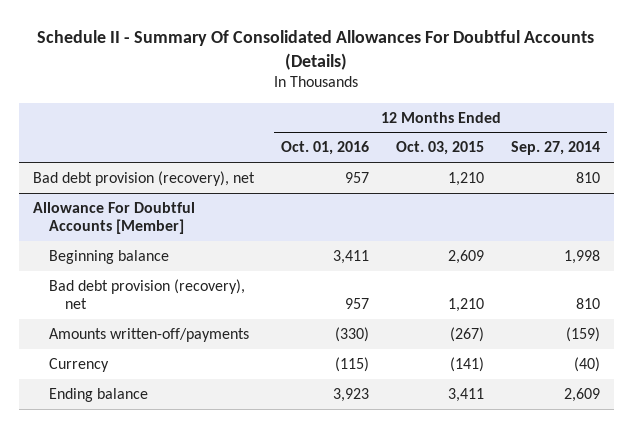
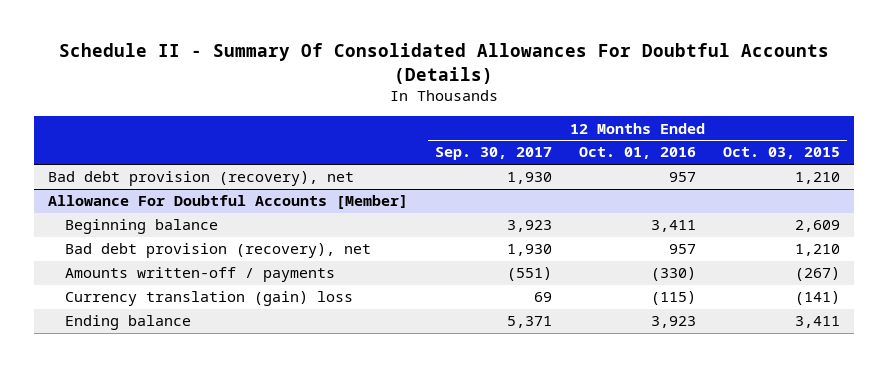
[511,141,601,156] Sep. 27, 2014 -> none
none -> [434,147,552,161] Sep. 30, 2017
[48,327,249,342] Amounts written-off/payments -> [65,267,336,283] Amounts written-off / payments
[48,357,109,372] Currency -> [65,291,354,307] Currency translation (gain) loss

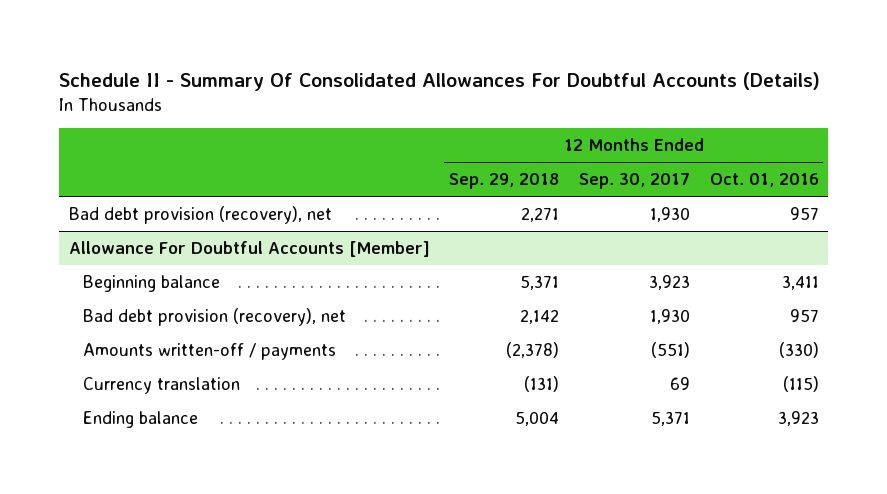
[723,147,841,160] Oct. 03, 2015 -> none
none -> [449,173,560,190] Sep. 29, 2018
[65,291,354,307] Currency translation (gain) loss -> [82,376,240,394] Currency translation

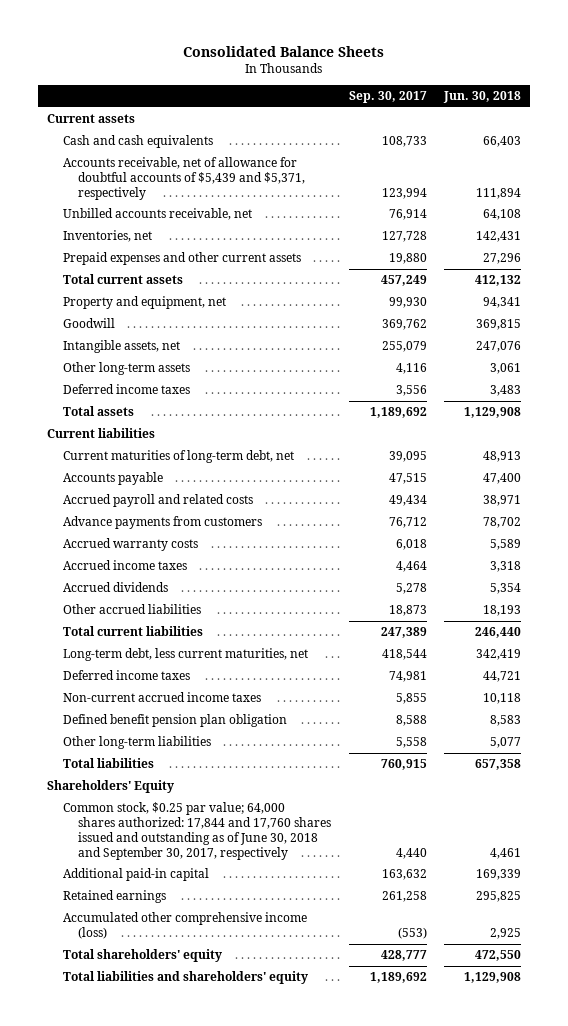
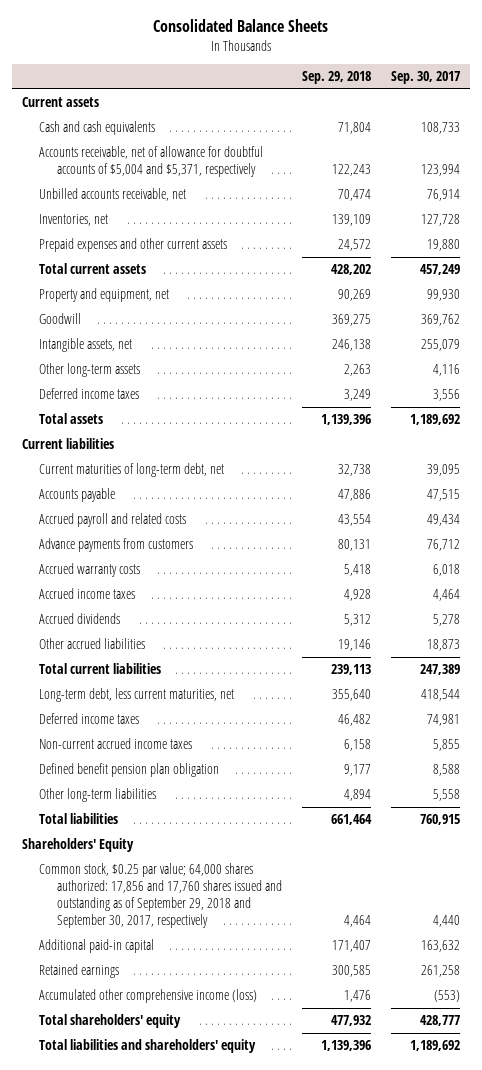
[443,91,522,104] Jun. 30, 2018 -> none
none -> [301,71,371,85] Sep. 29, 2018
[62,157,306,200] Accounts receivable, net of allowance for doubtful accounts of $5,439 and $5,371, respectively -> [39,146,264,178] Accounts receivable, net of allowance for doubtful accounts of $5,004 and $5,371, respectively
[62,802,332,860] Common stock, $0.25 par value; 64,000 shares authorized: 17,844 and 17,760 shares issued and outstanding as of June 30, 2018 and September 30, 2017, respectively -> [39,863,282,928] Common stock, $0.25 par value; 64,000 shares authorized: 17,856 and 17,760 shares issued and outstanding as of September 29, 2018 and September 30, 2017, respectively

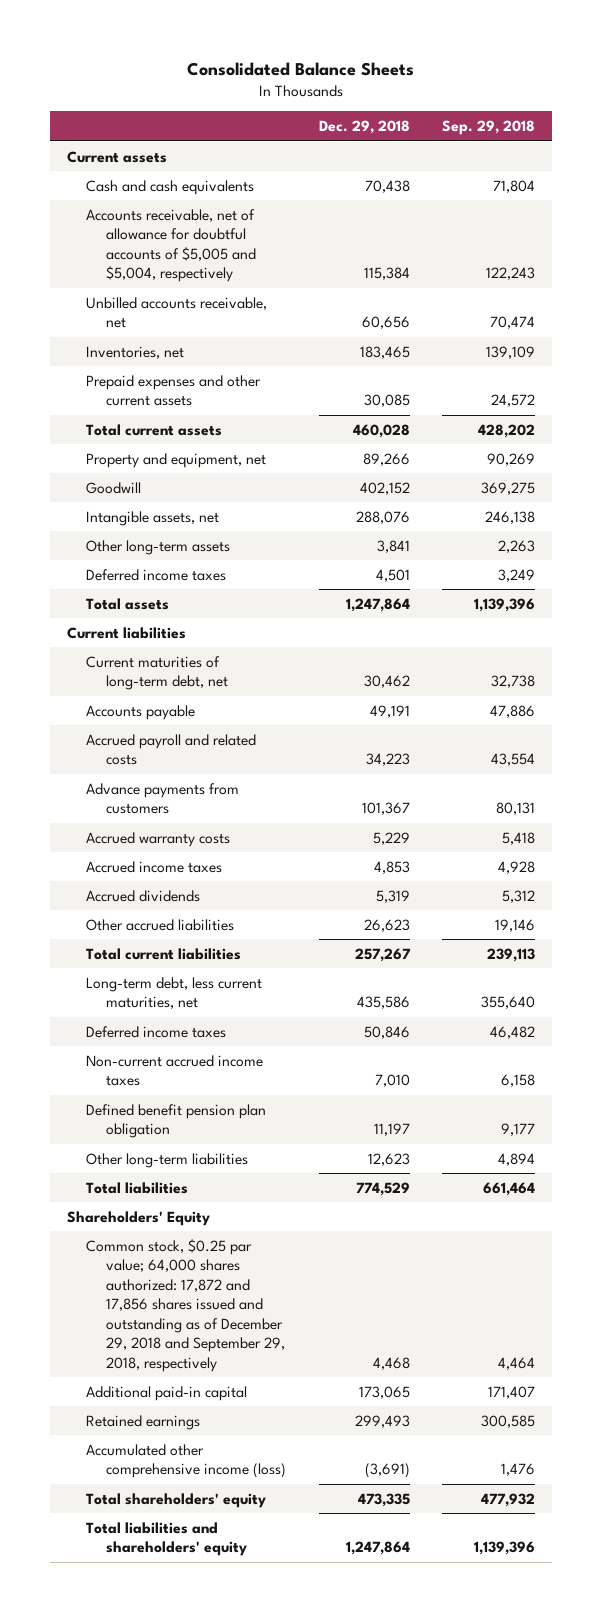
[391,71,461,85] Sep. 30, 2017 -> none
none -> [318,120,410,135] Dec. 29, 2018
[39,146,264,178] Accounts receivable, net of allowance for doubtful accounts of $5,004 and $5,371, respectively -> [86,208,257,283] Accounts receivable, net of allowance for doubtful accounts of $5,005 and $5,004, respectively
[39,863,282,928] Common stock, $0.25 par value; 64,000 shares authorized: 17,856 and 17,760 shares issued and outstanding as of September 29, 2018 and September 30, 2017, respectively -> [86,1238,286,1372] Common stock, $0.25 par value; 64,000 shares authorized: 17,872 and 17,856 shares issued and outstanding as of December 29, 2018 and September 29, 2018, respectively

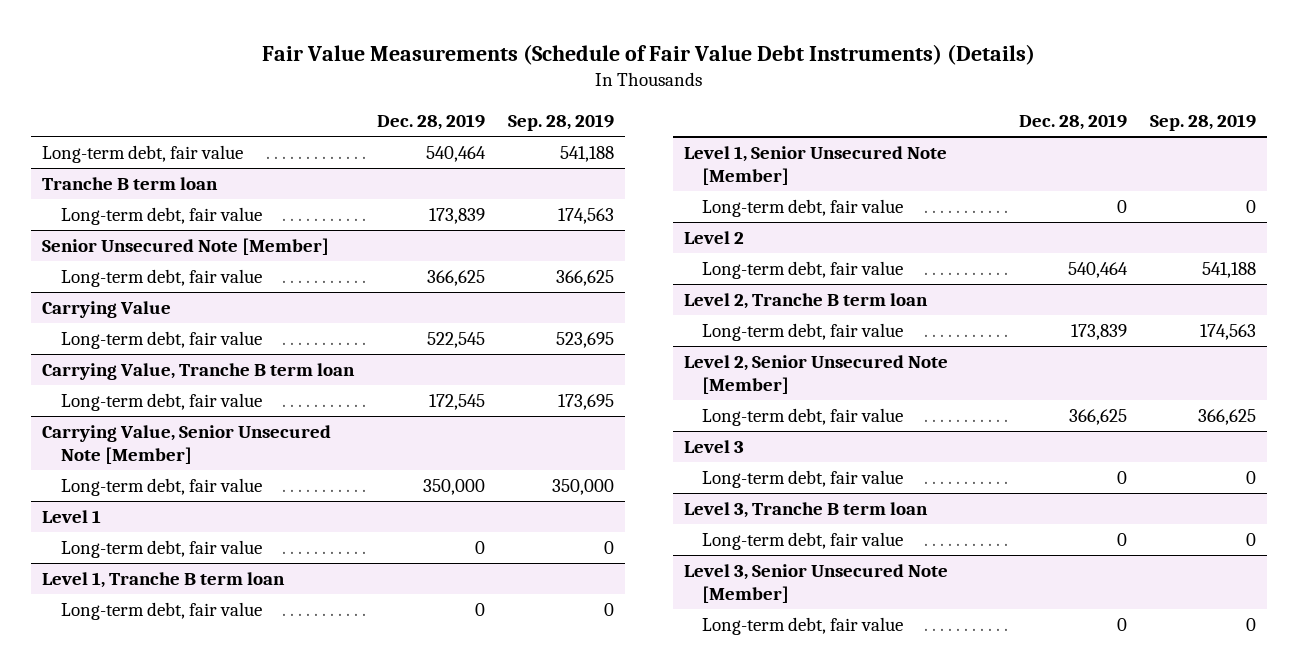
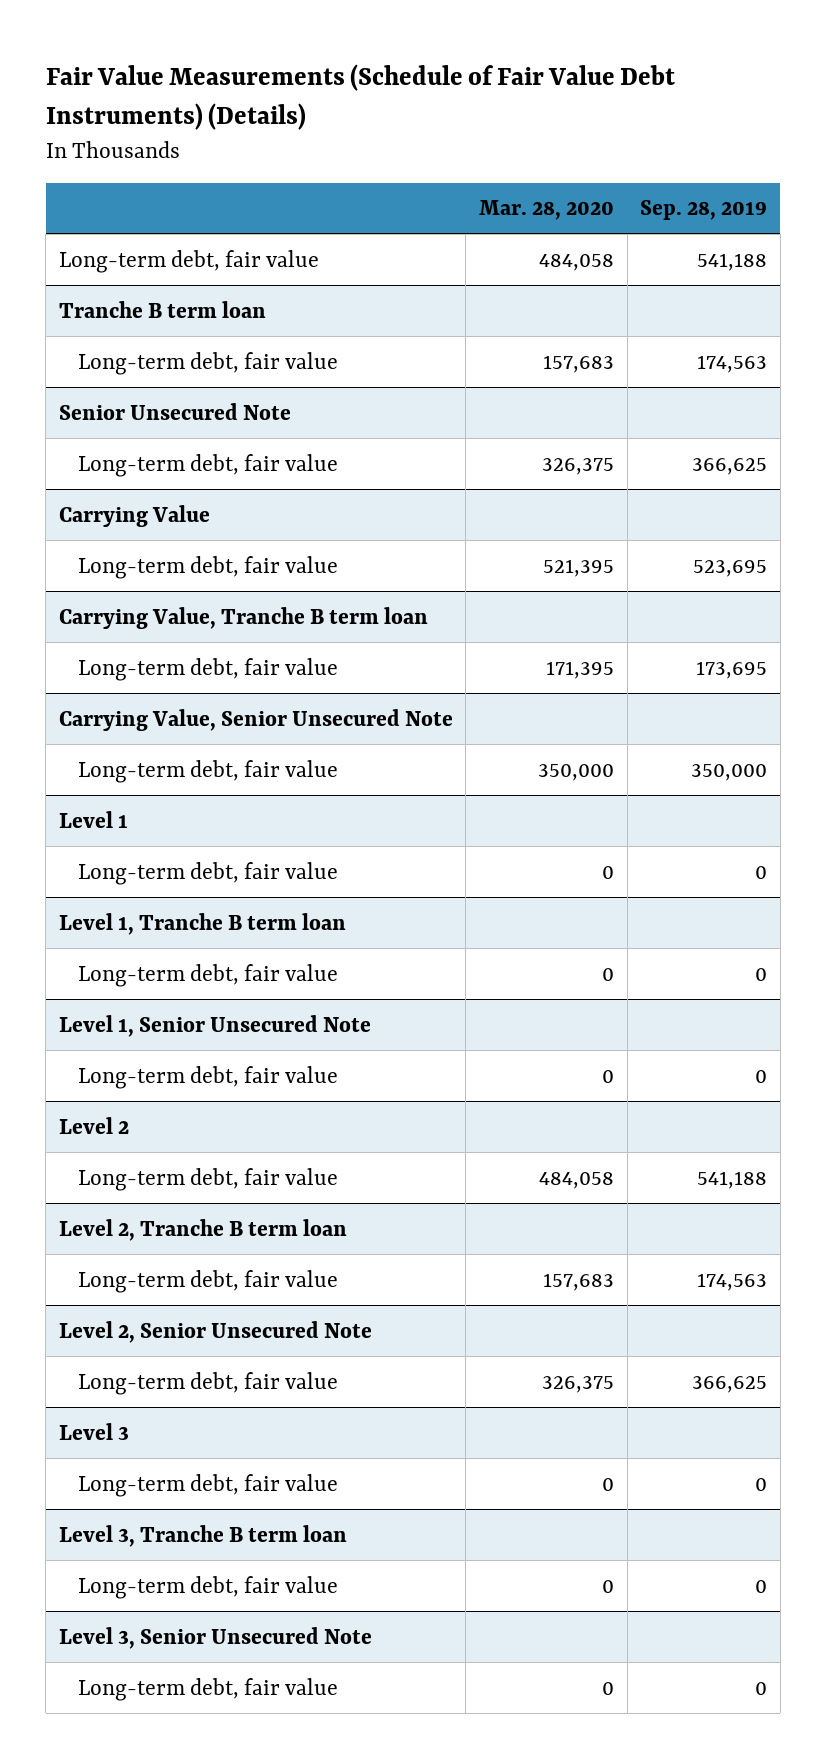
[377,114,486,131] Dec. 28, 2019 -> none
none -> [479,200,615,221] Mar. 28, 2020
[42,237,330,255] Senior Unsecured Note [Member] -> [58,402,291,420] Senior Unsecured Note
[42,424,332,464] Carrying Value, Senior Unsecured Note [Member] -> [58,708,453,731] Carrying Value, Senior Unsecured Note
[684,145,948,185] Level 1, Senior Unsecured Note [Member] -> [58,1014,371,1037] Level 1, Senior Unsecured Note
[684,354,949,394] Level 2, Senior Unsecured Note [Member] -> [58,1320,372,1343] Level 2, Senior Unsecured Note
[684,563,949,603] Level 3, Senior Unsecured Note [Member] -> [58,1626,372,1649] Level 3, Senior Unsecured Note

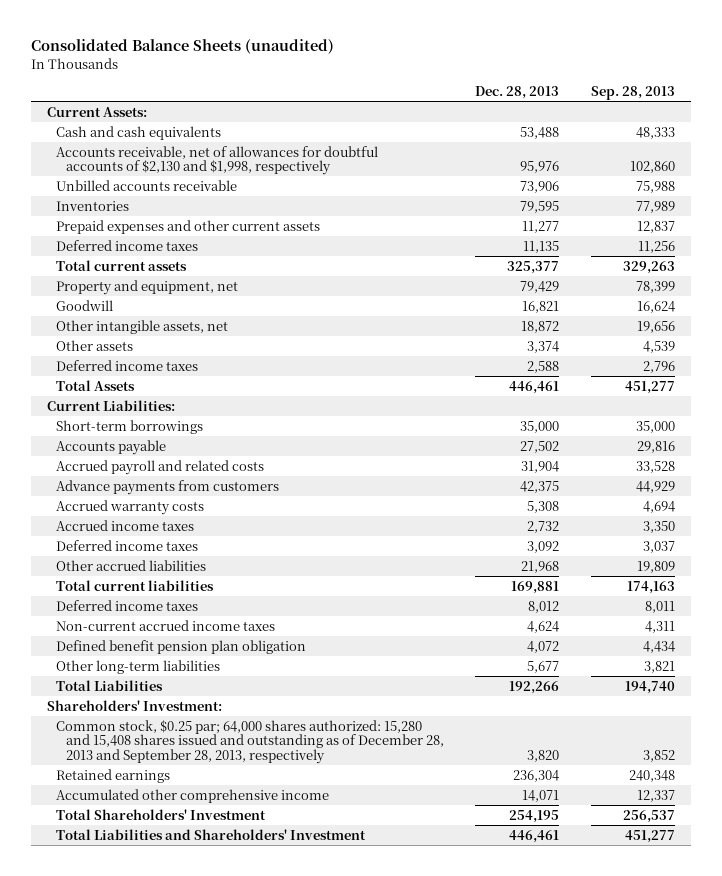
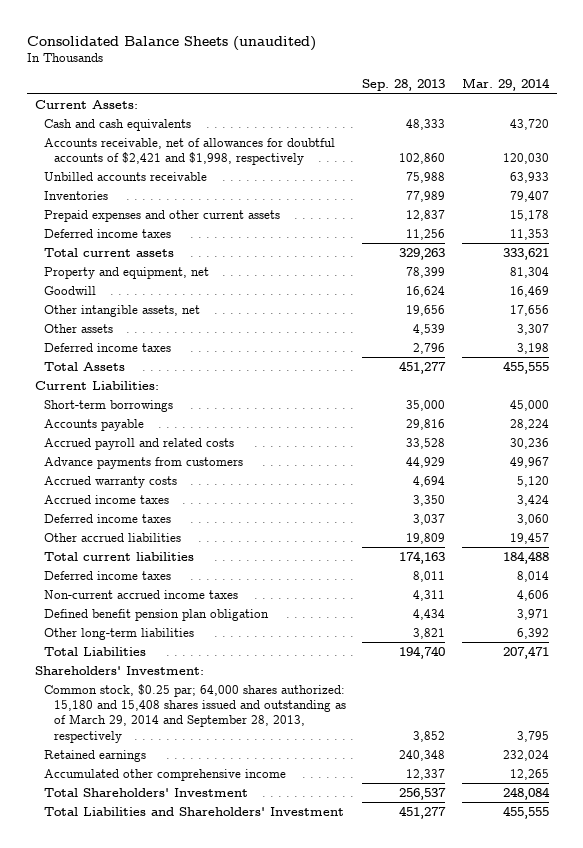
[475,85,560,99] Dec. 28, 2013 -> none
none -> [461,78,550,92] Mar. 29, 2014
[56,145,379,176] Accounts receivable, net of allowances for doubtful accounts of $2,130 and $1,998, respectively -> [44,137,336,166] Accounts receivable, net of allowances for doubtful accounts of $2,421 and $1,998, respectively
[56,719,444,765] Common stock, $0.25 par; 64,000 shares authorized: 15,280 and 15,408 shares issued and outstanding as of December 28, 2013 and September 28, 2013, respectively -> [44,683,346,743] Common stock, $0.25 par; 64,000 shares authorized: 15,180 and 15,408 shares issued and outstanding as of March 29, 2014 and September 28, 2013, respectively

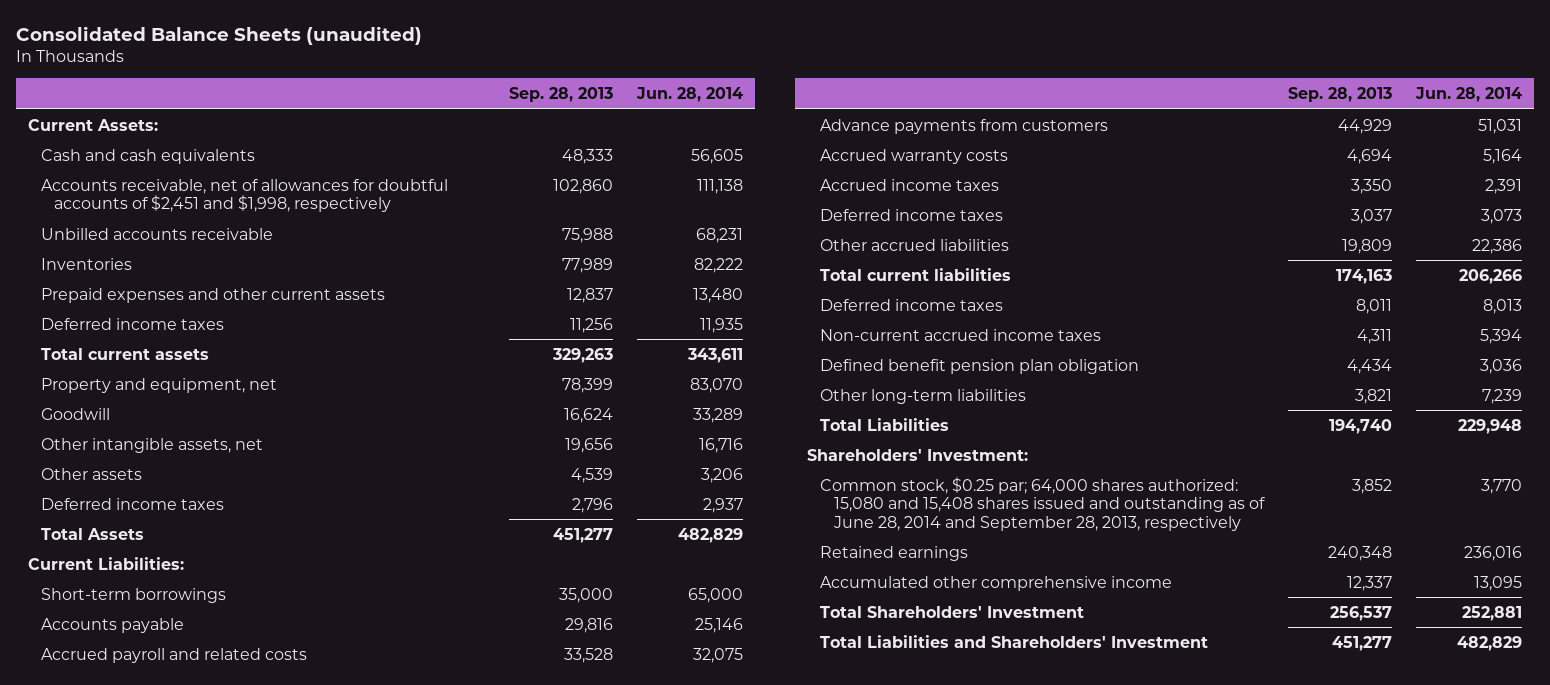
[461,78,550,92] Mar. 29, 2014 -> none
none -> [636,87,744,103] Jun. 28, 2014
[44,137,336,166] Accounts receivable, net of allowances for doubtful accounts of $2,421 and $1,998, respectively -> [41,178,449,213] Accounts receivable, net of allowances for doubtful accounts of $2,451 and $1,998, respectively
[44,683,346,743] Common stock, $0.25 par; 64,000 shares authorized: 15,180 and 15,408 shares issued and outstanding as of March 29, 2014 and September 28, 2013, respectively -> [820,476,1265,531] Common stock, $0.25 par; 64,000 shares authorized: 15,080 and 15,408 shares issued and outstanding as of June 28, 2014 and September 28, 2013, respectively

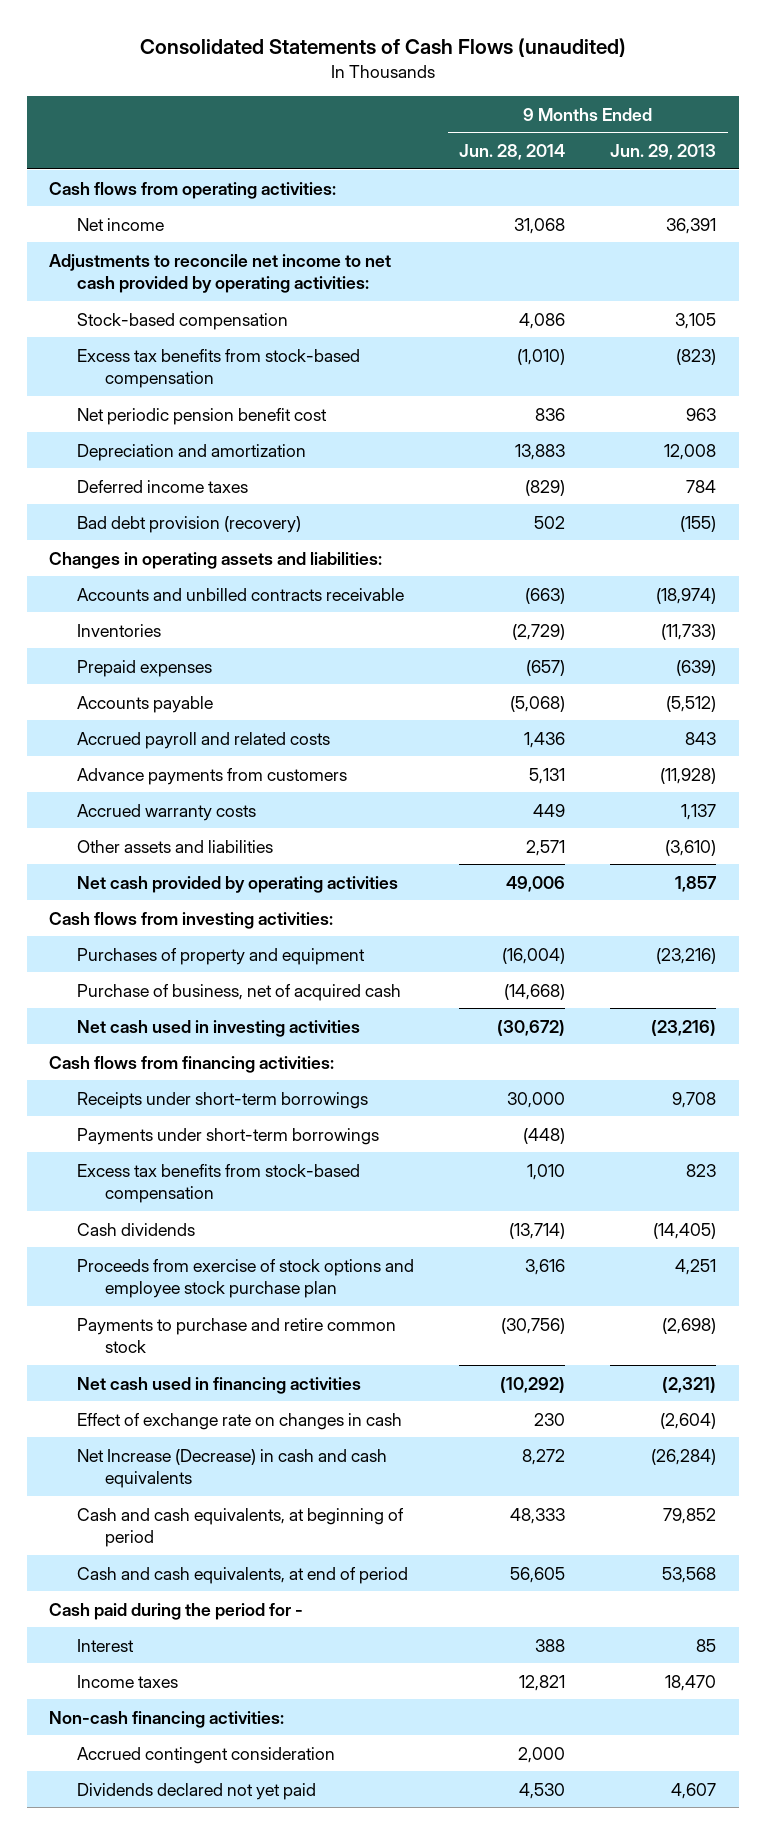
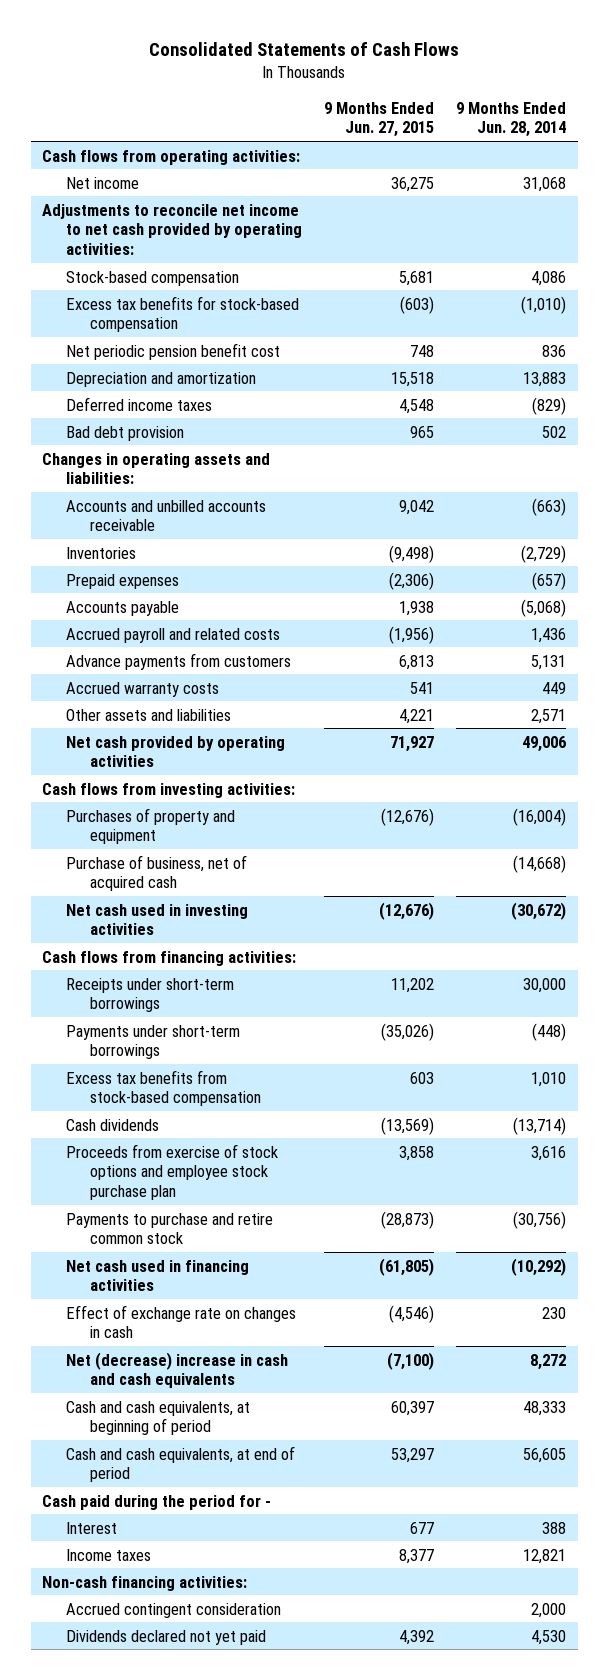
[139,38,626,58] Consolidated Statements of Cash Flows (unaudited) -> [149,41,460,56] Consolidated Statements of Cash Flows
[610,143,717,160] Jun. 29, 2013 -> none
none -> [324,101,435,138] 9 Months Ended Jun. 27, 2015
[77,348,361,389] Excess tax benefits from stock-based compensation -> [65,295,299,333] Excess tax benefits for stock-based compensation
[77,515,302,533] Bad debt provision (recovery) -> [65,425,184,441] Bad debt provision
[77,587,405,601] Accounts and unbilled contracts receivable -> [65,499,266,532] Accounts and unbilled accounts receivable
[77,1448,388,1489] Net Increase (Decrease) in cash and cash equivalents -> [65,1351,288,1389] Net (decrease) increase in cash and cash equivalents

